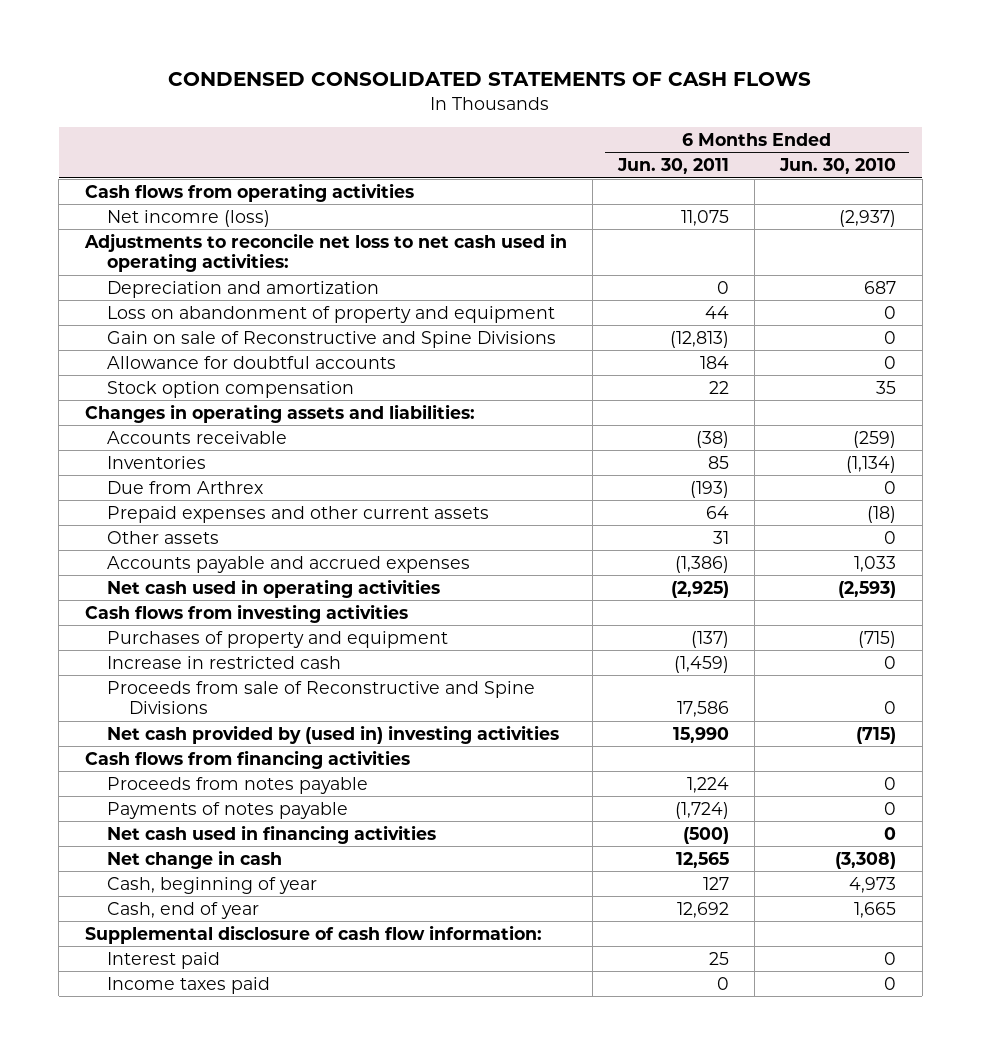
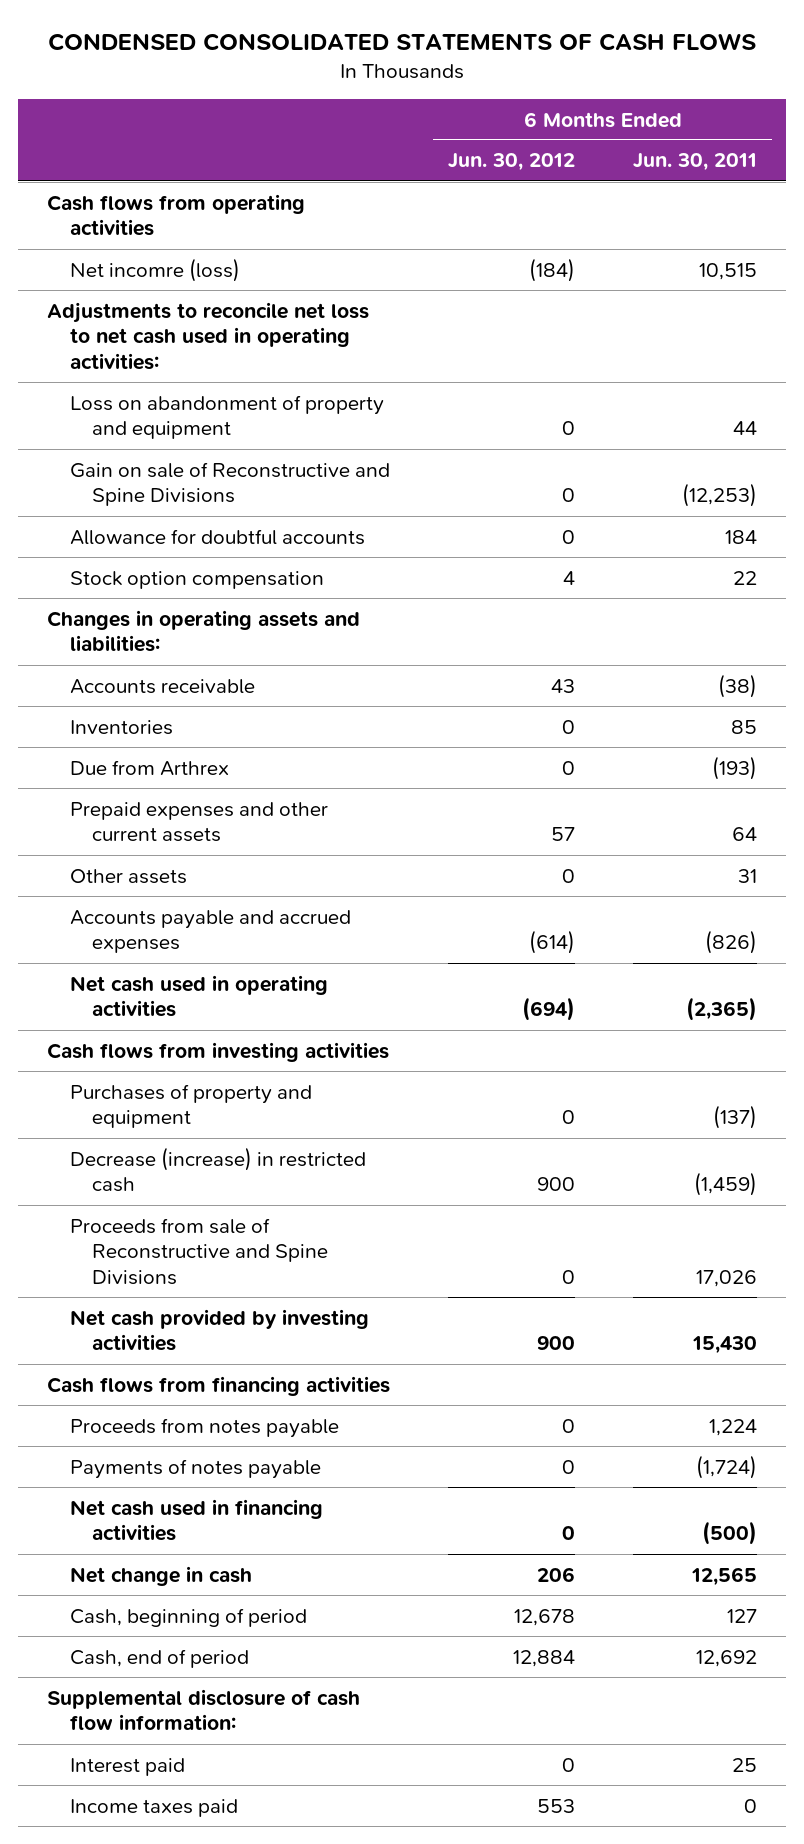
[779,158,897,175] Jun. 30, 2010 -> none
none -> [447,153,575,172] Jun. 30, 2012
[680,209,729,226] 11,075 -> [699,262,758,280] 10,515
[106,280,379,298] Depreciation and amortization -> none
[669,330,729,348] (12,813) -> [682,483,758,508] (12,253)
[674,555,729,573] (1,386) -> [705,930,758,955] (826)
[670,580,729,598] (2,925) -> [686,997,758,1022] (2,365)
[106,655,341,669] Increase in restricted cash -> [69,1146,366,1193] Decrease (increase) in restricted cash
[676,701,729,718] 17,586 -> [696,1270,758,1288] 17,026
[106,724,559,744] Net cash provided by (used in) investing activities -> [69,1308,369,1352] Net cash provided by investing activities
[672,726,729,743] 15,990 -> [692,1336,758,1355] 15,430
[106,876,317,894] Cash, beginning of year -> [69,1607,307,1627] Cash, beginning of period
[106,901,259,919] Cash, end of year -> [69,1648,249,1668] Cash, end of period

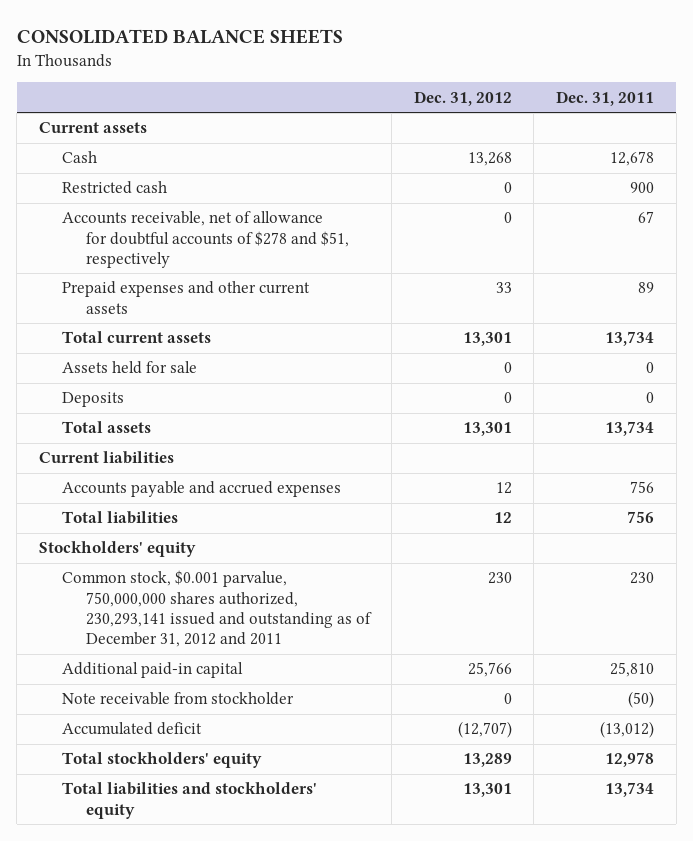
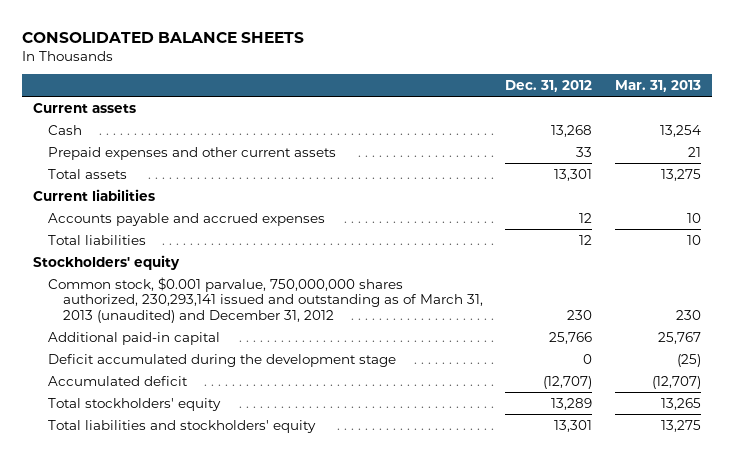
[555,90,654,106] Dec. 31, 2011 -> none
none -> [614,80,701,93] Mar. 31, 2013
[62,181,168,195] Restricted cash -> none
[62,211,349,269] Accounts receivable, net of allowance for doubtful accounts of $278 and $51, respectively -> none
[62,331,212,344] Total current assets -> none
[62,361,198,375] Assets held for sale -> none
[62,392,125,408] Deposits -> none
[62,570,372,648] Common stock, $0.001 parvalue, 750,000,000 shares authorized, 230,293,141 issued and outstanding as of December 31, 2012 and 2011 -> [48,276,483,323] Common stock, $0.001 parvalue, 750,000,000 shares authorized, 230,293,141 issued and outstanding as of March 31, 2013 (unaudited) and December 31, 2012
[62,692,295,706] Note receivable from stockholder -> none
none -> [48,353,397,367] Deficit accumulated during the development stage

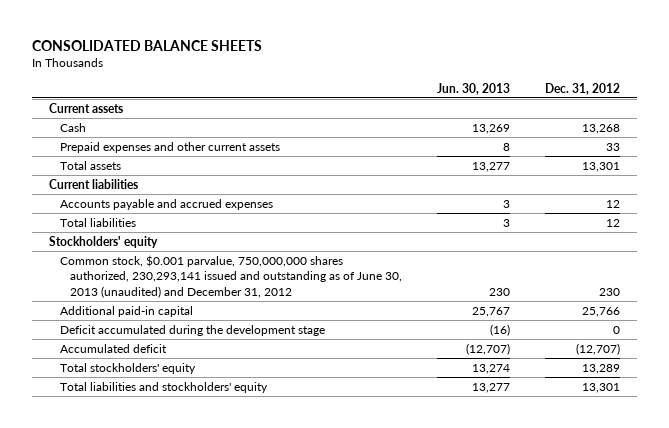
[614,80,701,93] Mar. 31, 2013 -> none
none -> [437,82,511,95] Jun. 30, 2013
[48,276,483,323] Common stock, $0.001 parvalue, 750,000,000 shares authorized, 230,293,141 issued and outstanding as of March 31, 2013 (unaudited) and December 31, 2012 -> [59,254,403,298] Common stock, $0.001 parvalue, 750,000,000 shares authorized, 230,293,141 issued and outstanding as of June 30, 2013 (unaudited) and December 31, 2012

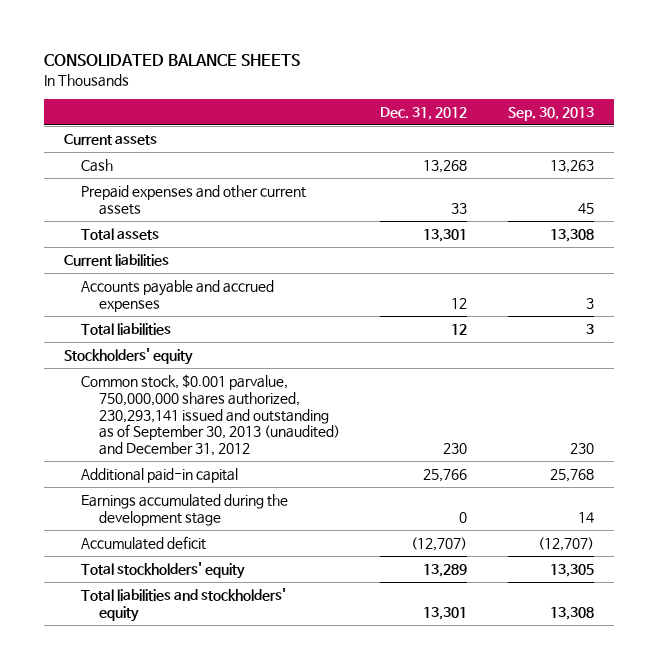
[437,82,511,95] Jun. 30, 2013 -> none
none -> [507,106,594,121] Sep. 30, 2013
[59,254,403,298] Common stock, $0.001 parvalue, 750,000,000 shares authorized, 230,293,141 issued and outstanding as of June 30, 2013 (unaudited) and December 31, 2012 -> [81,374,340,457] Common stock, $0.001 parvalue, 750,000,000 shares authorized, 230,293,141 issued and outstanding as of September 30, 2013 (unaudited) and December 31, 2012
[59,324,325,336] Deficit accumulated during the development stage -> [81,494,289,526] Earnings accumulated during the development stage

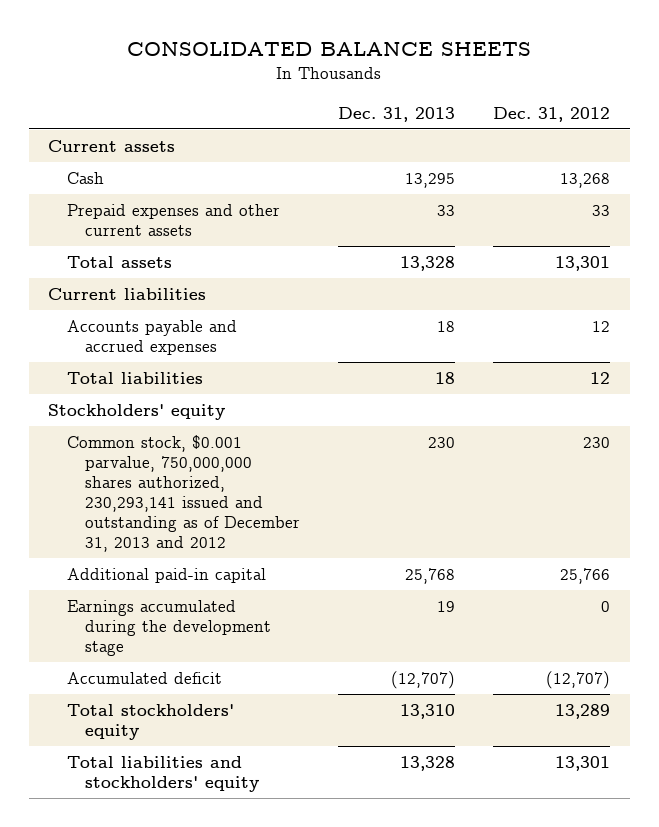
[507,106,594,121] Sep. 30, 2013 -> none
none -> [338,106,456,122] Dec. 31, 2013
[81,374,340,457] Common stock, $0.001 parvalue, 750,000,000 shares authorized, 230,293,141 issued and outstanding as of September 30, 2013 (unaudited) and December 31, 2012 -> [66,434,300,552] Common stock, $0.001 parvalue, 750,000,000 shares authorized, 230,293,141 issued and outstanding as of December 31, 2013 and 2012

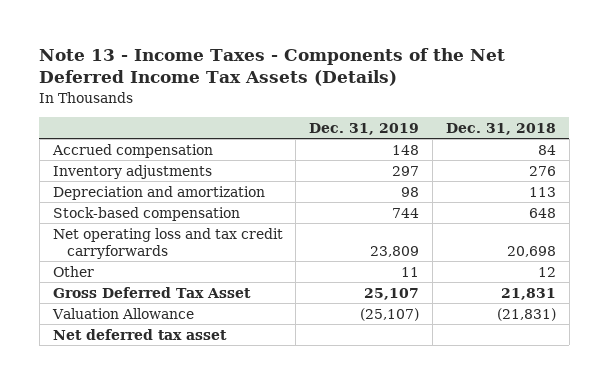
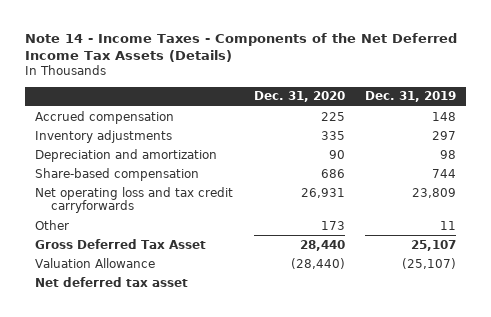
[39,48,506,87] Note 13 - Income Taxes - Components of the Net Deferred Income Tax Assets (Details) -> [25,32,458,63] Note 14 - Income Taxes - Components of the Net Deferred Income Tax Assets (Details)
[446,122,557,135] Dec. 31, 2018 -> none
none -> [253,91,345,103] Dec. 31, 2020
[52,206,240,221] Stock-based compensation -> [35,167,200,181] Share-based compensation

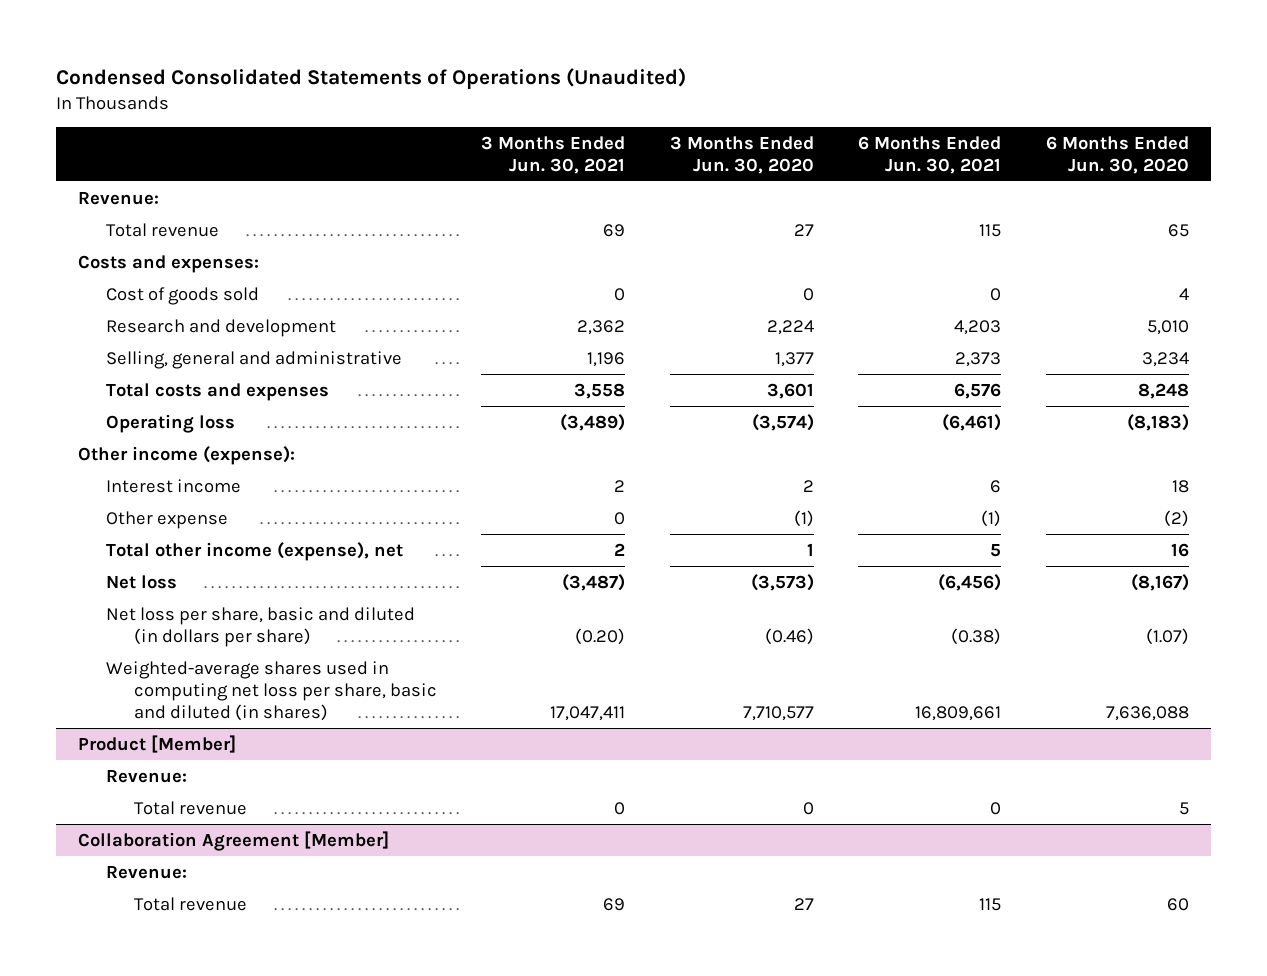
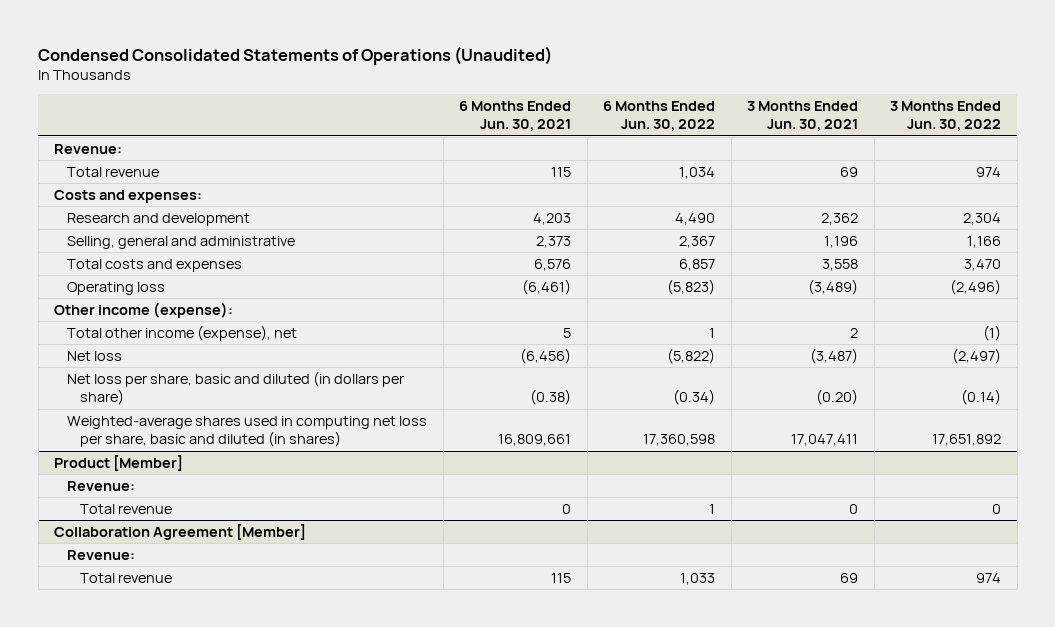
[669,135,814,174] 3 Months Ended Jun. 30, 2020 -> none
[1046,135,1190,174] 6 Months Ended Jun. 30, 2020 -> none
none -> [603,101,716,132] 6 Months Ended Jun. 30, 2022
none -> [890,101,1002,132] 3 Months Ended Jun. 30, 2022
[105,286,259,305] Cost of goods sold -> none
[105,478,241,493] Interest income -> none
[105,510,228,529] Other expense -> none

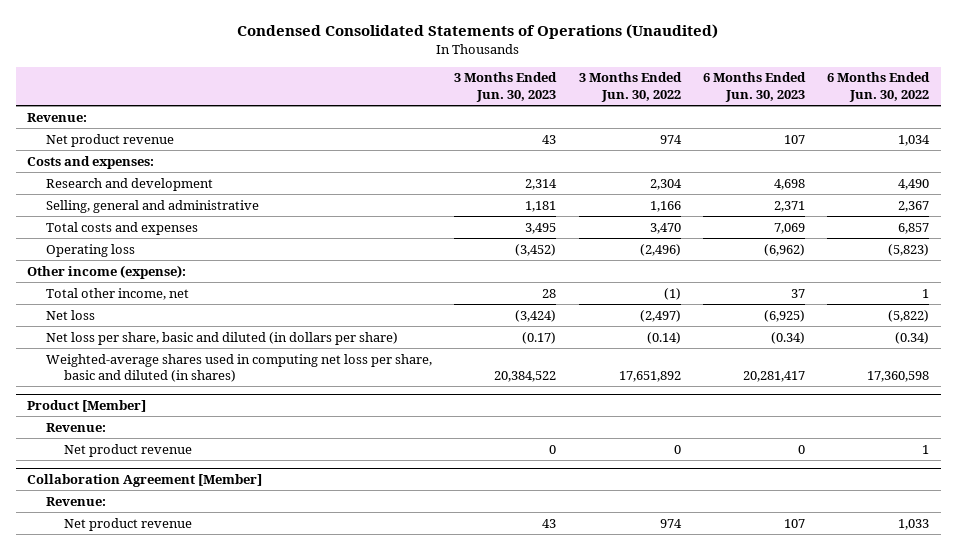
[459,101,572,132] 6 Months Ended Jun. 30, 2021 -> none
[747,101,859,132] 3 Months Ended Jun. 30, 2021 -> none
none -> [454,72,558,102] 3 Months Ended Jun. 30, 2023
none -> [702,72,806,102] 6 Months Ended Jun. 30, 2023
[67,166,160,177] Total revenue -> [45,133,174,147] Net product revenue
[67,324,298,341] Total other income (expense), net -> [45,287,189,300] Total other income, net
[80,503,173,514] Total revenue -> [64,443,193,457] Net product revenue
[80,572,173,583] Total revenue -> [64,517,193,531] Net product revenue

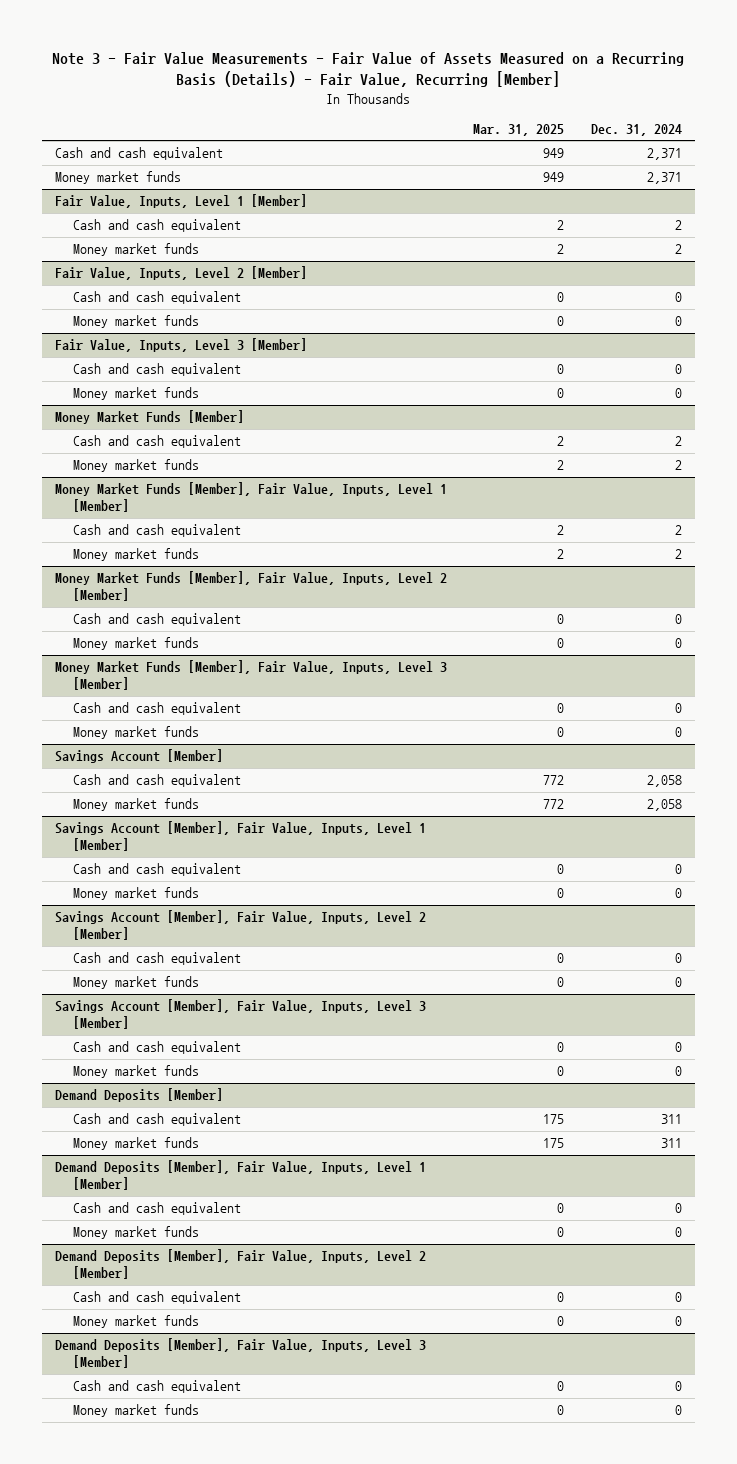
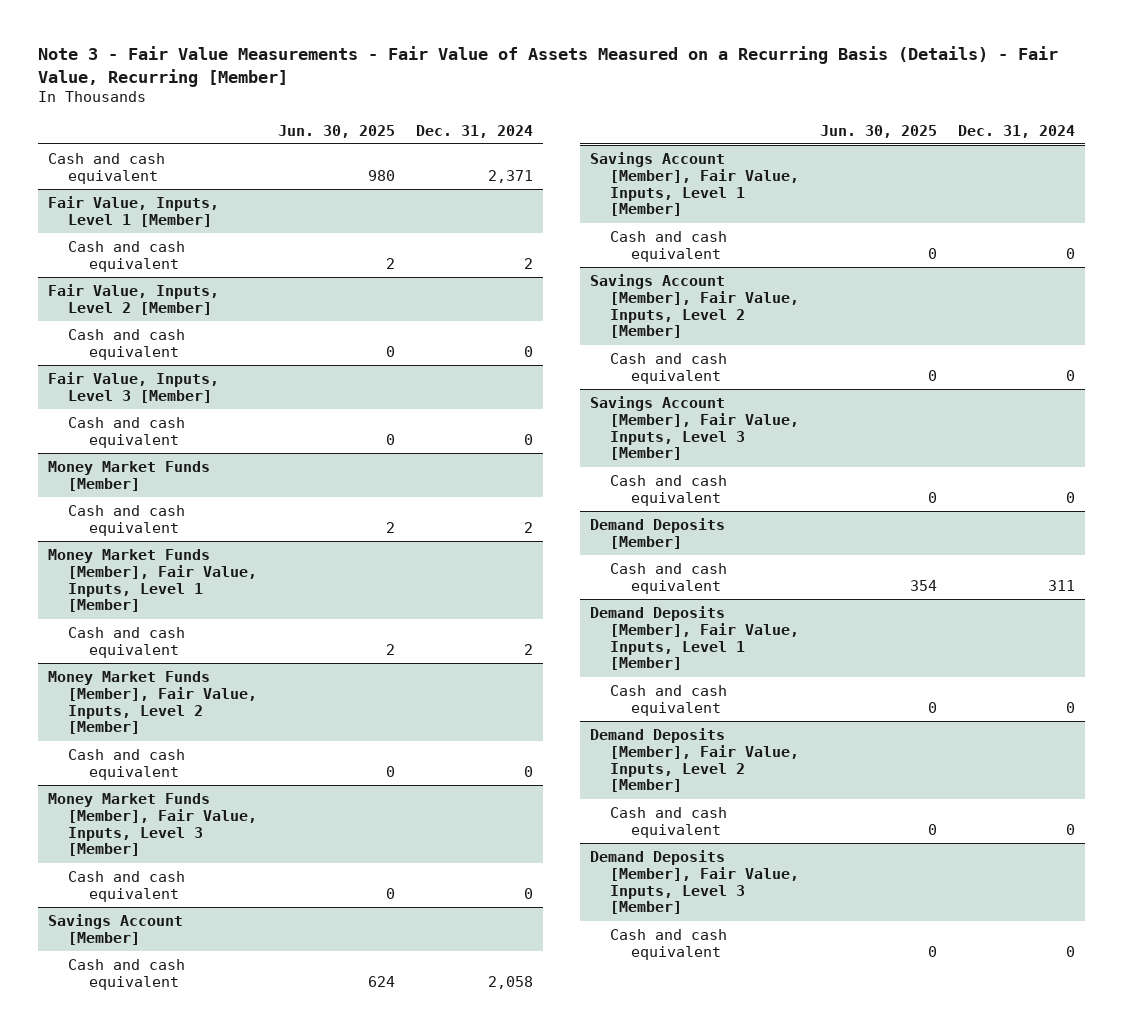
[473,123,565,136] Mar. 31, 2025 -> none
none -> [278,124,396,138] Jun. 30, 2025
[55,171,182,185] Money market funds -> none
[73,243,200,257] Money market funds -> none
[73,315,200,329] Money market funds -> none
[73,387,200,401] Money market funds -> none
[73,459,200,473] Money market funds -> none
[73,548,200,562] Money market funds -> none
[73,637,200,651] Money market funds -> none
[73,726,200,740] Money market funds -> none
[73,798,200,812] Money market funds -> none
[73,887,200,901] Money market funds -> none
[73,976,200,990] Money market funds -> none
[73,1065,200,1079] Money market funds -> none
[73,1137,200,1151] Money market funds -> none
[73,1226,200,1240] Money market funds -> none
[73,1315,200,1329] Money market funds -> none
[73,1404,200,1418] Money market funds -> none

